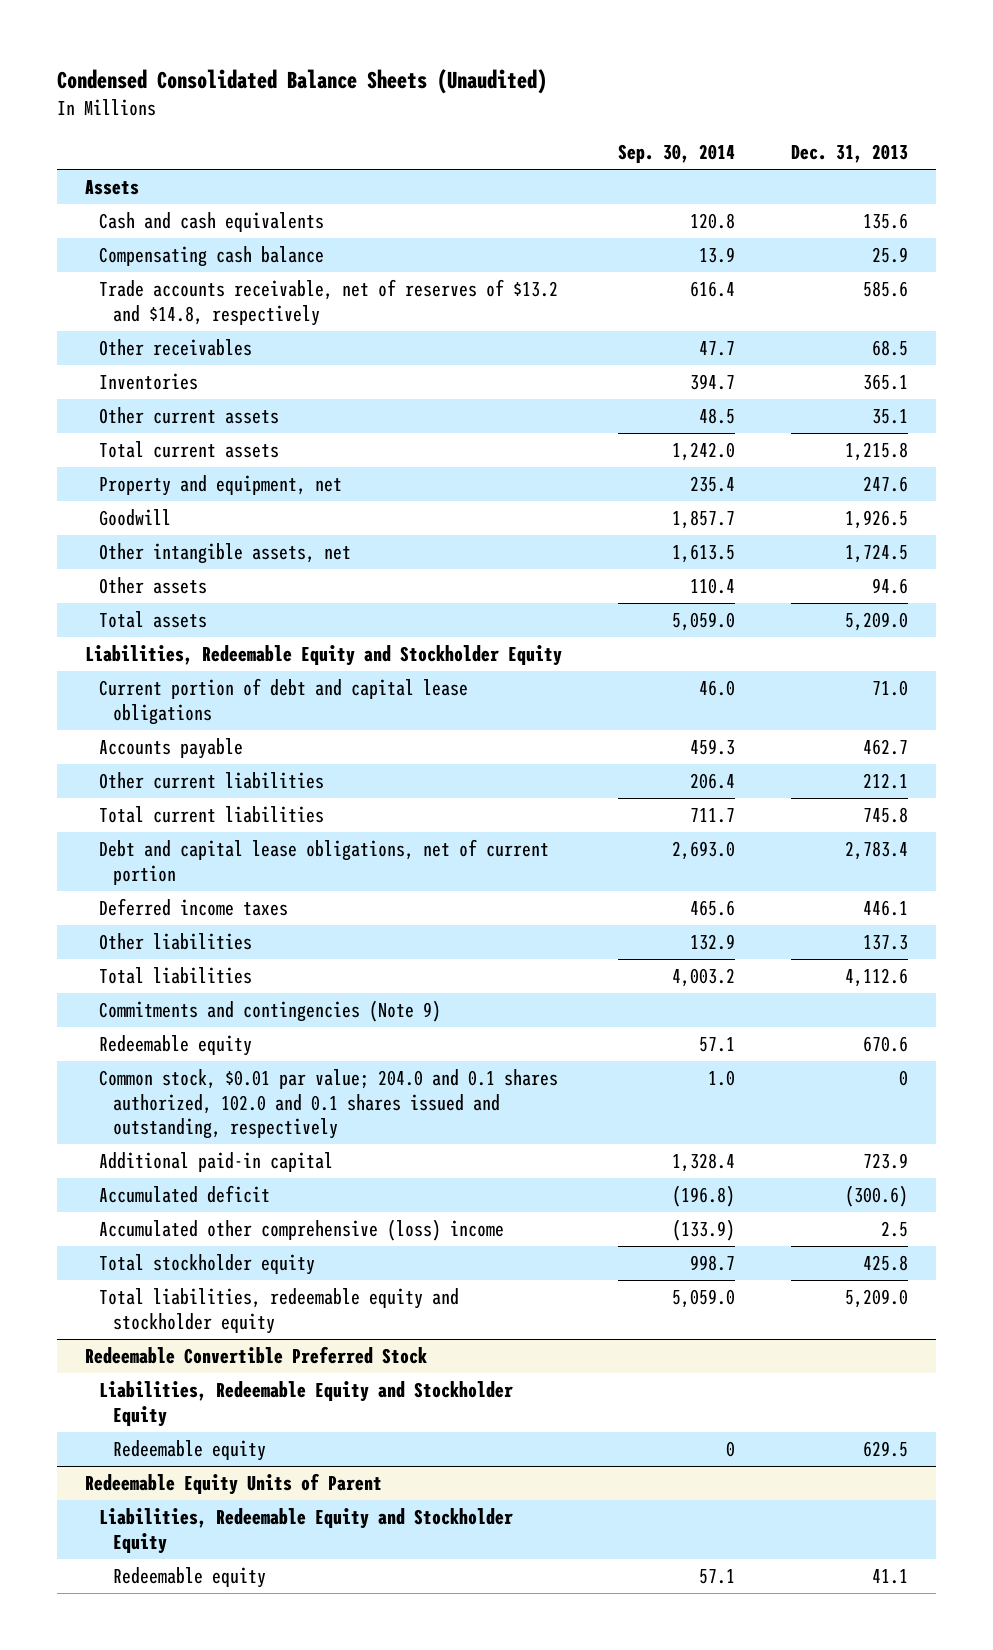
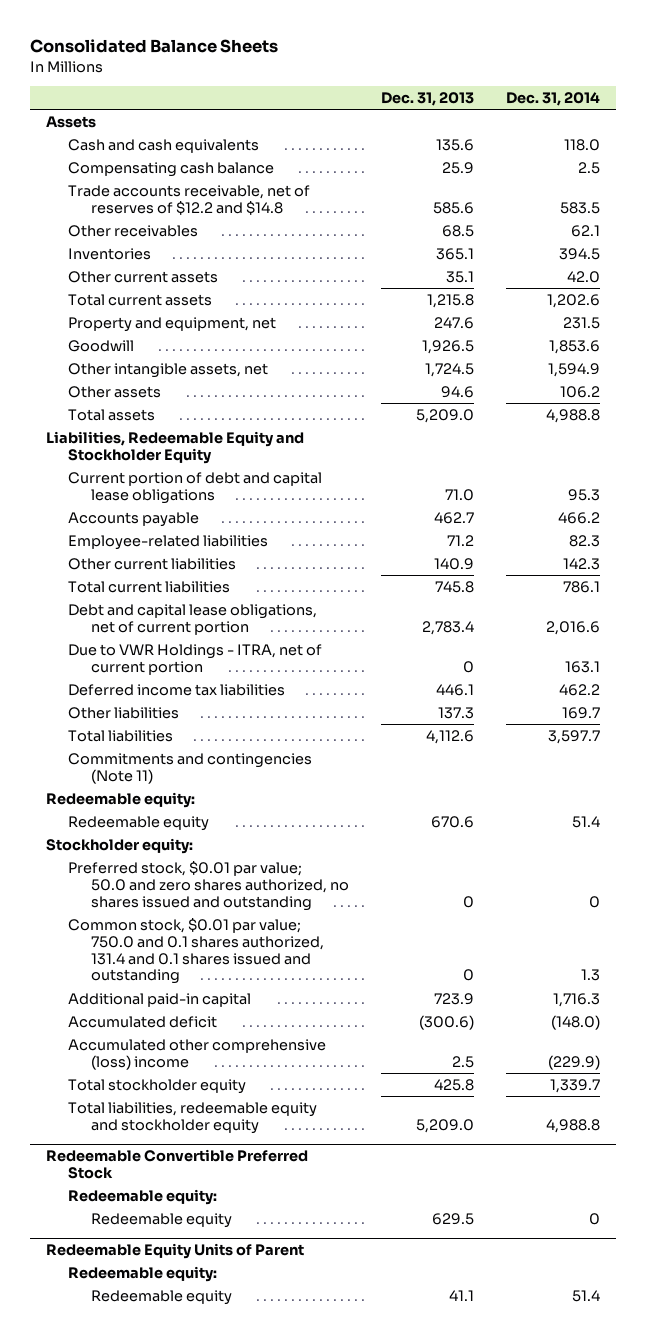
[57,69,548,95] Condensed Consolidated Balance Sheets (Unaudited) -> [30,39,279,54] Consolidated Balance Sheets
[617,144,735,164] Sep. 30, 2014 -> none
none -> [505,92,600,107] Dec. 31, 2014
[99,279,559,326] Trade accounts receivable, net of reserves of $13.2 and $14.8, respectively -> [68,184,311,215] Trade accounts receivable, net of reserves of $12.2 and $14.8
none -> [68,534,269,550] Employee-related liabilities
[862,773,908,790] 212.1 -> [433,557,474,570] 140.9
none -> [68,643,323,675] Due to VWR Holdings - ITRA, net of current portion
[99,898,289,917] Deferred income taxes -> [68,683,286,696] Deferred income tax liabilities
[99,1000,442,1023] Commitments and contingencies (Note 9) -> [68,752,313,784] Commitments and contingencies (Note 11)
none -> [46,791,196,808] Redeemable equity:
none -> [46,837,194,854] Stockholder equity:
none -> [68,860,349,911] Preferred stock, $0.01 par value; 50.0 and zero shares authorized, no shares issued and outstanding
[99,1069,559,1139] Common stock, $0.01 par value; 204.0 and 0.1 shares authorized, 102.0 and 0.1 shares issued and outstanding, respectively -> [68,917,324,985] Common stock, $0.01 par value; 750.0 and 0.1 shares authorized, 131.4 and 0.1 shares issued and outstanding
[99,1381,514,1427] Liabilities, Redeemable Equity and Stockholder Equity -> none
none -> [68,1188,218,1205] Redeemable equity:
[99,1508,514,1554] Liabilities, Redeemable Equity and Stockholder Equity -> none
none -> [68,1265,218,1282] Redeemable equity:

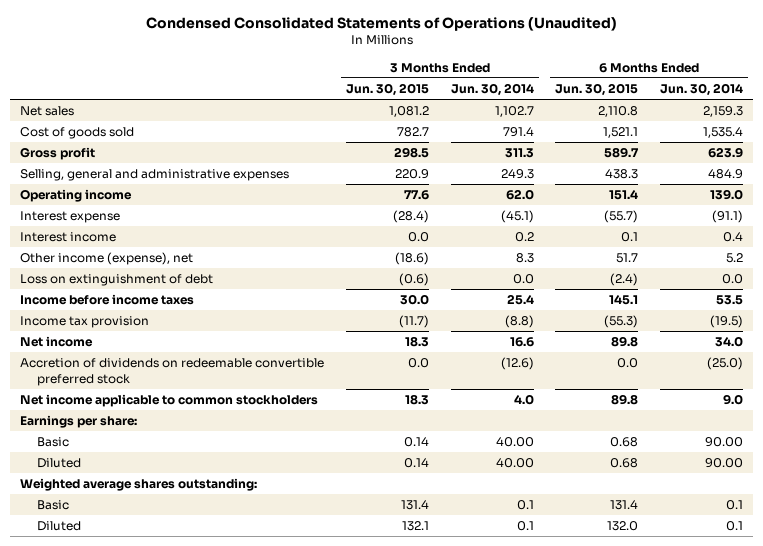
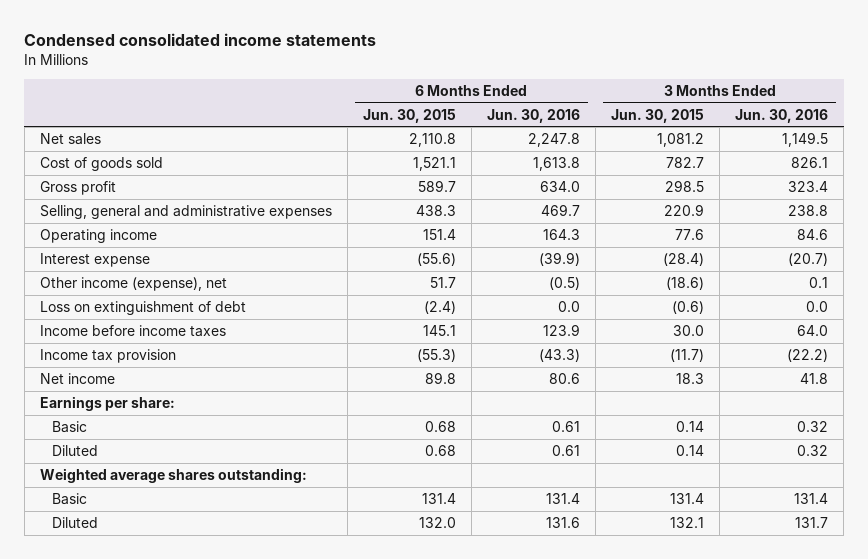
[145,17,617,32] Condensed Consolidated Statements of Operations (Unaudited) -> [24,32,377,46] Condensed consolidated income statements
[450,83,534,97] Jun. 30, 2014 -> none
[659,83,743,97] Jun. 30, 2014 -> none
none -> [486,108,580,123] Jun. 30, 2016
none -> [735,108,829,123] Jun. 30, 2016
[20,232,117,243] Interest income -> none
[604,210,639,224] (55.7) -> [416,253,456,267] (55.6)
[20,358,325,386] Accretion of dividends on redeemable convertible preferred stock -> none
[20,394,319,408] Net income applicable to common stockholders -> none

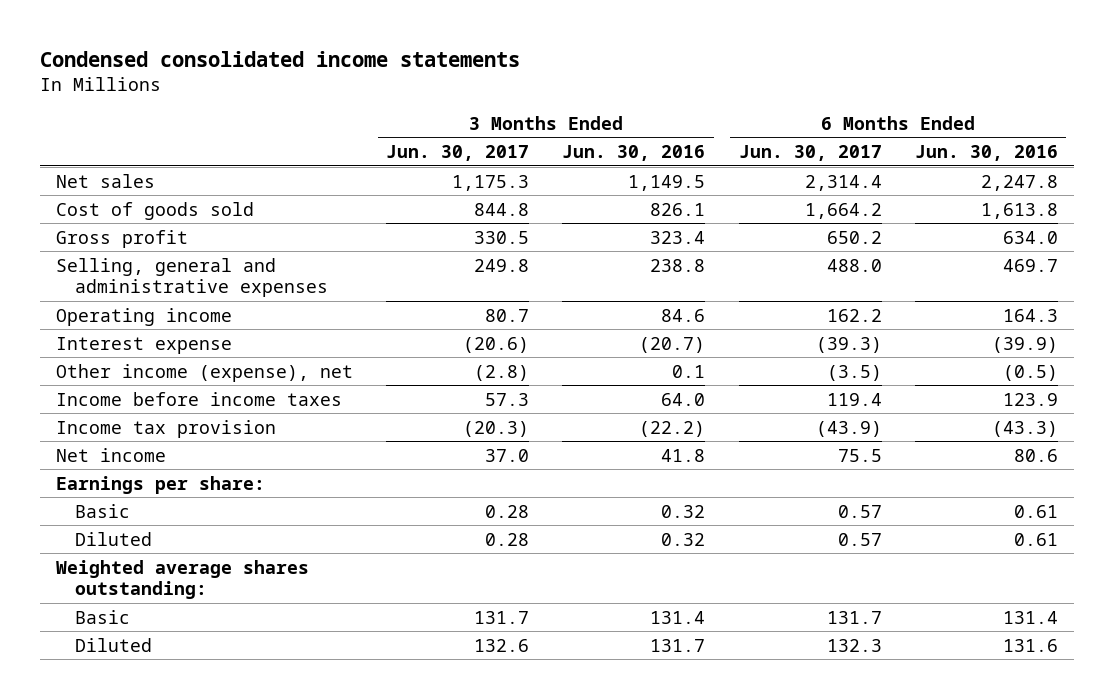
[362,108,456,123] Jun. 30, 2015 -> none
[611,108,705,123] Jun. 30, 2015 -> none
none -> [386,144,530,161] Jun. 30, 2017
none -> [738,144,882,161] Jun. 30, 2017
[39,301,246,316] Loss on extinguishment of debt -> none

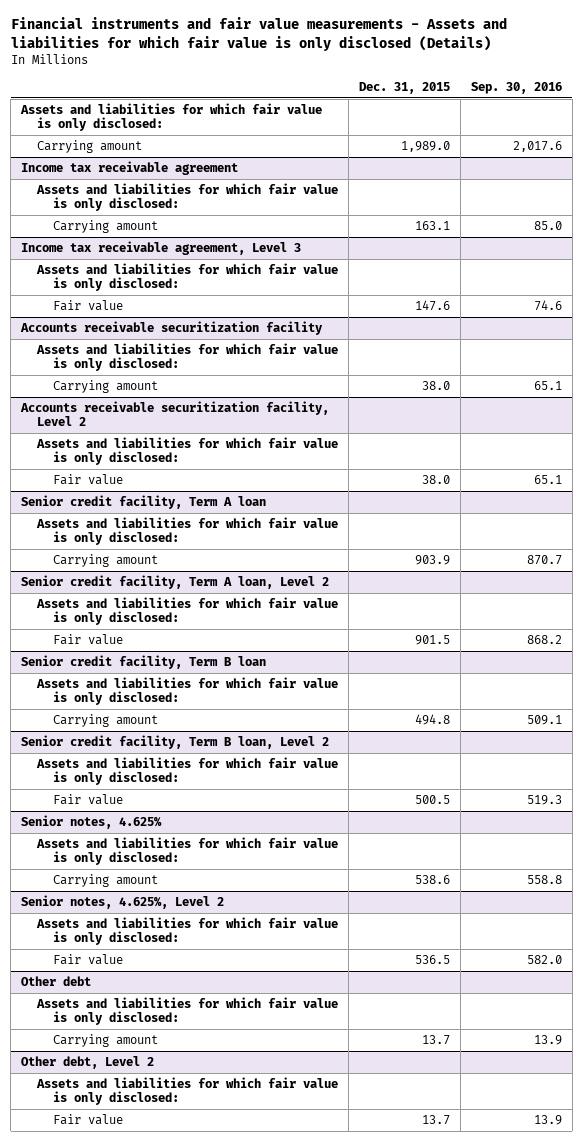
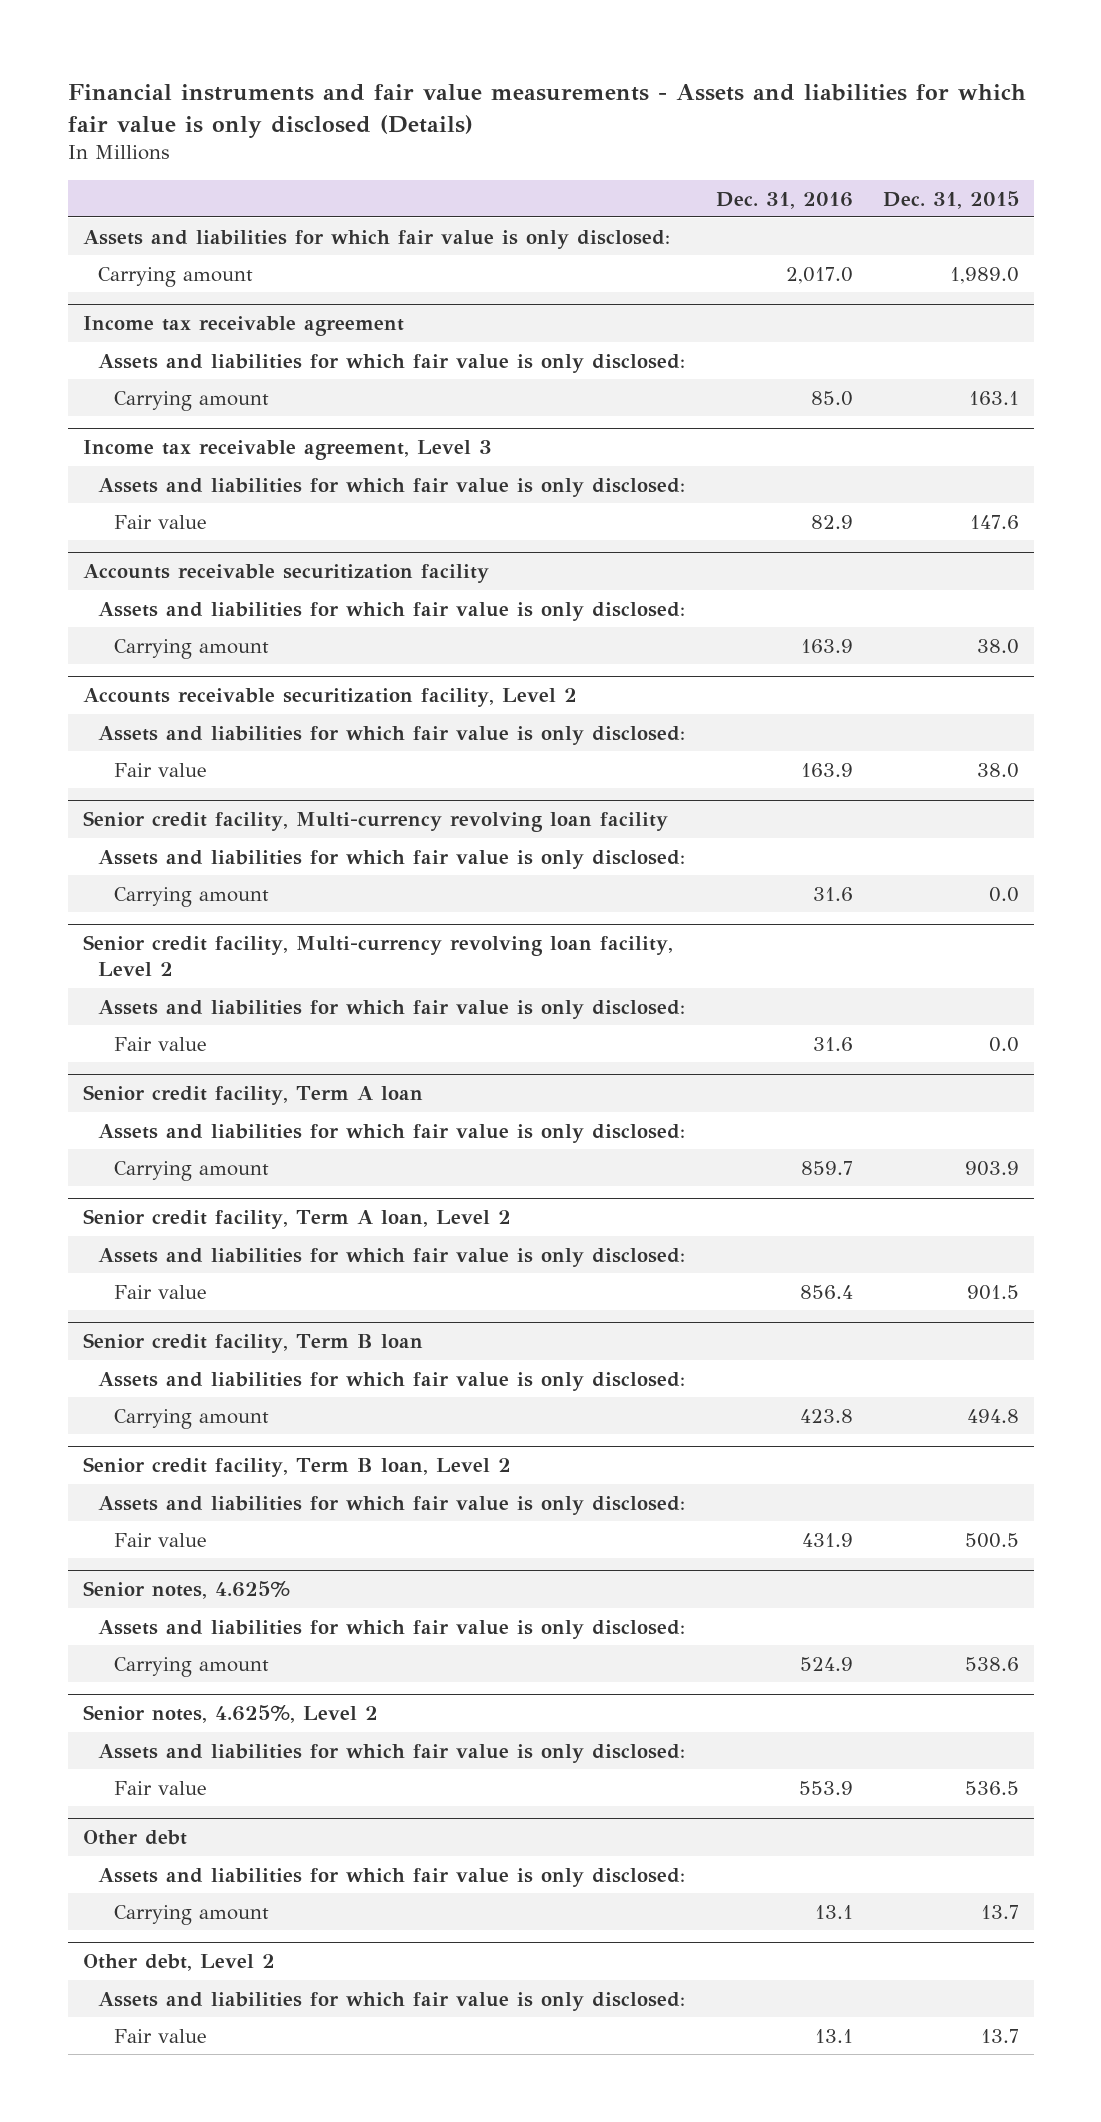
[470,81,562,94] Sep. 30, 2016 -> none
none -> [715,191,853,209] Dec. 31, 2016
none -> [82,811,668,833] Senior credit facility, Multi-currency revolving loan facility
none -> [98,849,686,869] Assets and liabilities for which fair value is only disclosed:
none -> [114,886,270,907] Carrying amount
none -> [82,935,673,977] Senior credit facility, Multi-currency revolving loan facility, Level 2
none -> [98,999,686,1019] Assets and liabilities for which fair value is only disclosed:
none -> [114,1036,208,1051] Fair value

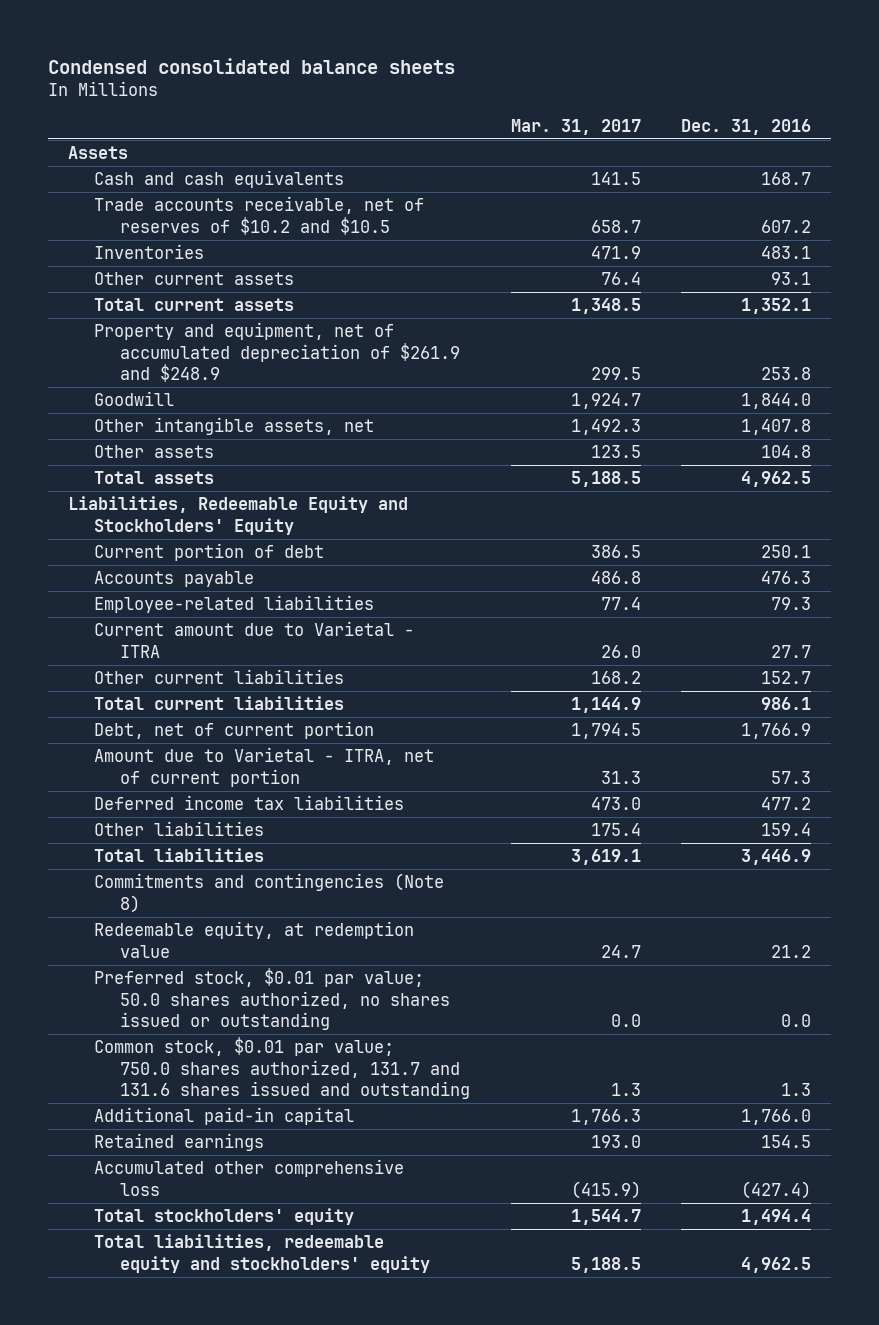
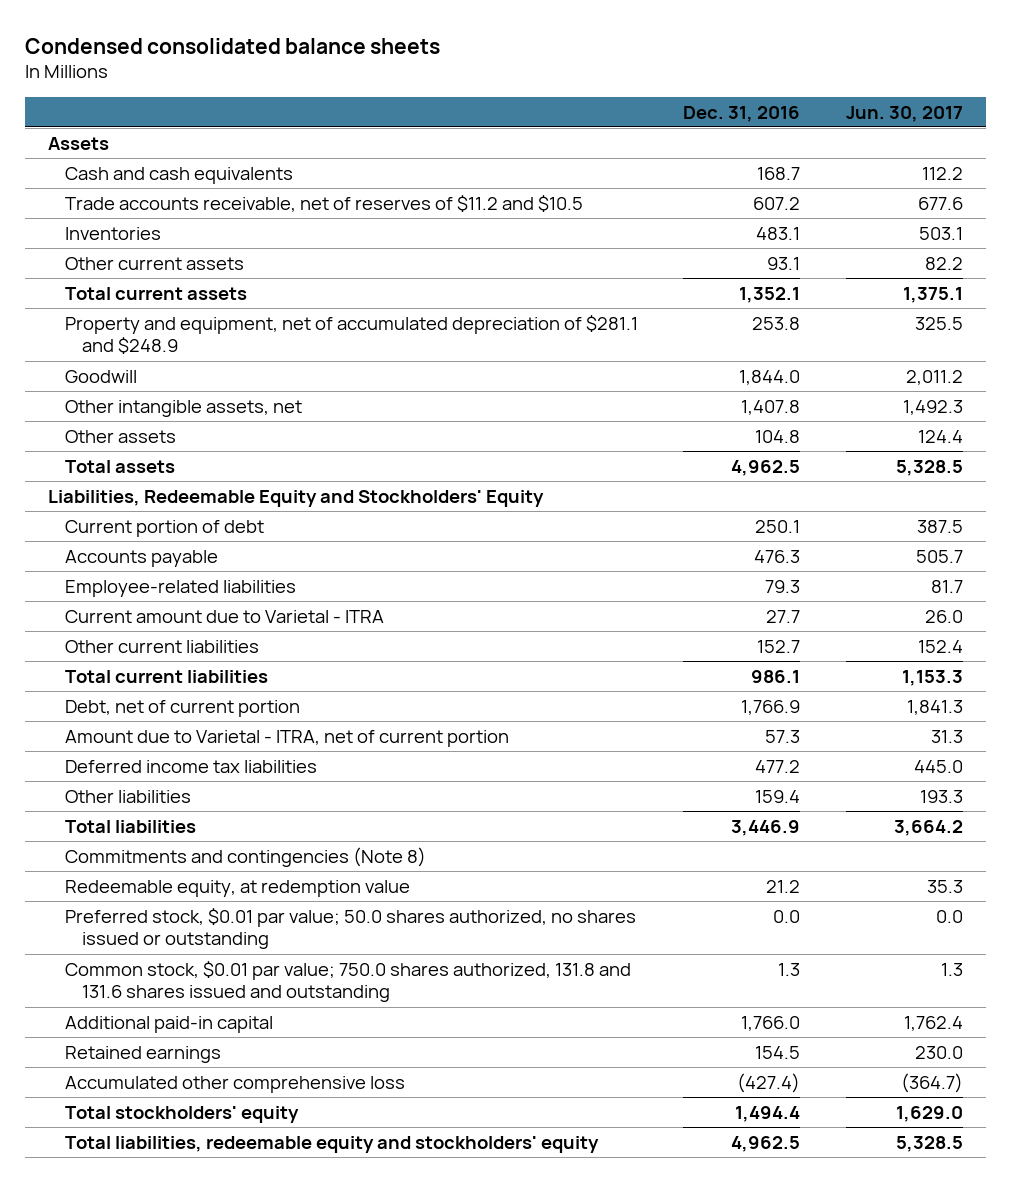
[510,118,641,135] Mar. 31, 2017 -> none
none -> [845,105,963,122] Jun. 30, 2017
[94,196,425,235] Trade accounts receivable, net of reserves of $10.2 and $10.5 -> [64,194,583,212] Trade accounts receivable, net of reserves of $11.2 and $10.5
[94,322,461,382] Property and equipment, net of accumulated depreciation of $261.9 and $248.9 -> [64,314,638,355] Property and equipment, net of accumulated depreciation of $281.1 and $248.9
[94,1037,471,1099] Common stock, $0.01 par value; 750.0 shares authorized, 131.7 and 131.6 shares issued and outstanding -> [64,960,631,1003] Common stock, $0.01 par value; 750.0 shares authorized, 131.8 and 131.6 shares issued and outstanding

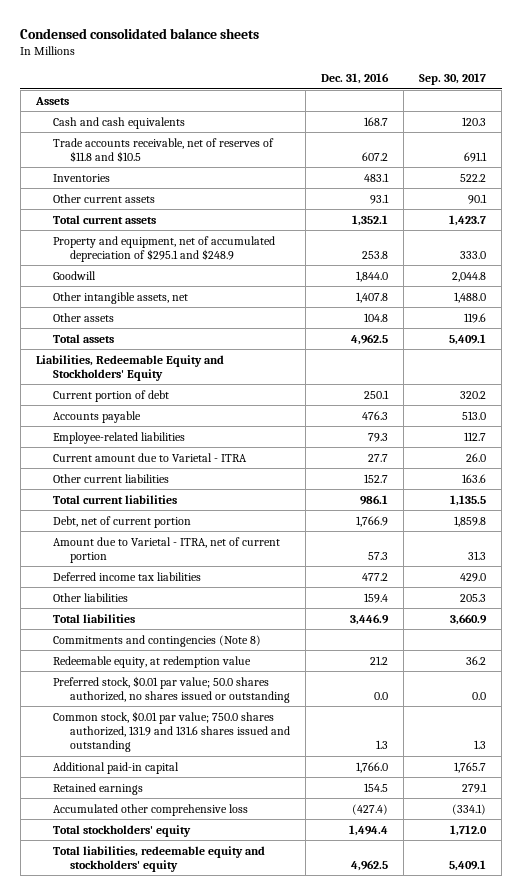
[845,105,963,122] Jun. 30, 2017 -> none
none -> [419,73,487,86] Sep. 30, 2017
[64,194,583,212] Trade accounts receivable, net of reserves of $11.2 and $10.5 -> [53,137,275,162] Trade accounts receivable, net of reserves of $11.8 and $10.5
[64,314,638,355] Property and equipment, net of accumulated depreciation of $281.1 and $248.9 -> [53,235,276,262] Property and equipment, net of accumulated depreciation of $295.1 and $248.9
[64,960,631,1003] Common stock, $0.01 par value; 750.0 shares authorized, 131.8 and 131.6 shares issued and outstanding -> [53,710,291,753] Common stock, $0.01 par value; 750.0 shares authorized, 131.9 and 131.6 shares issued and outstanding

